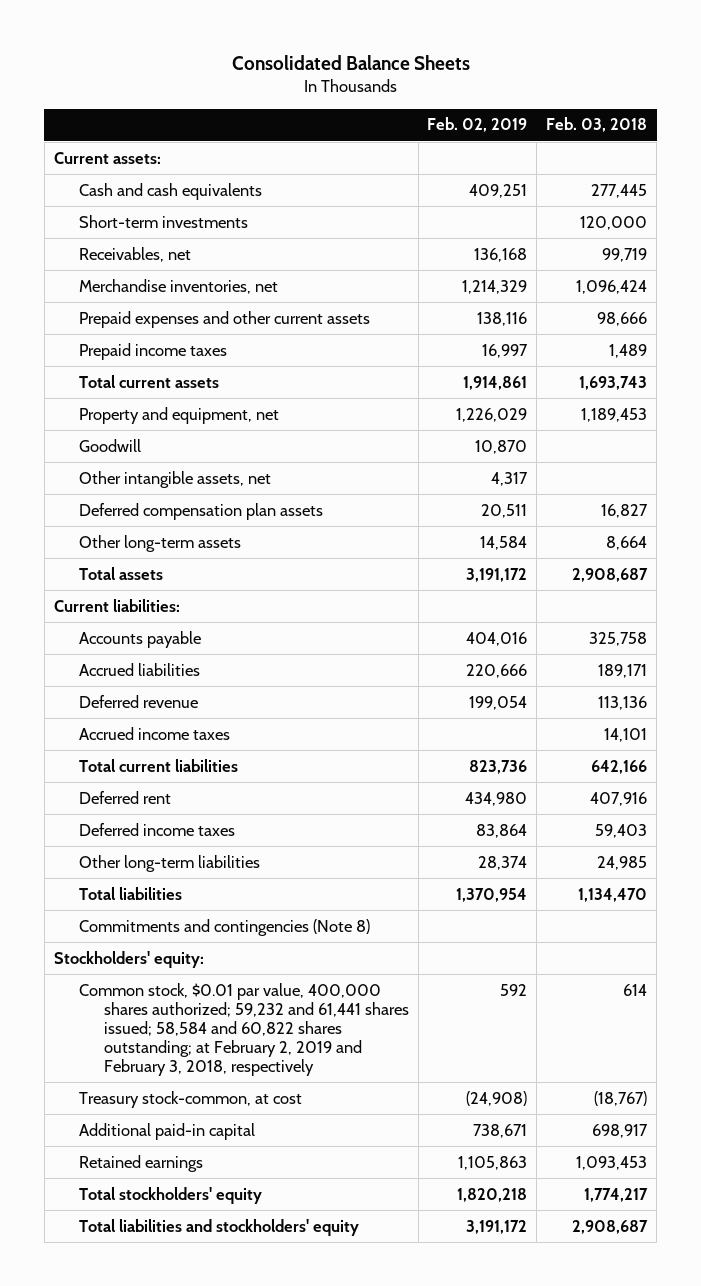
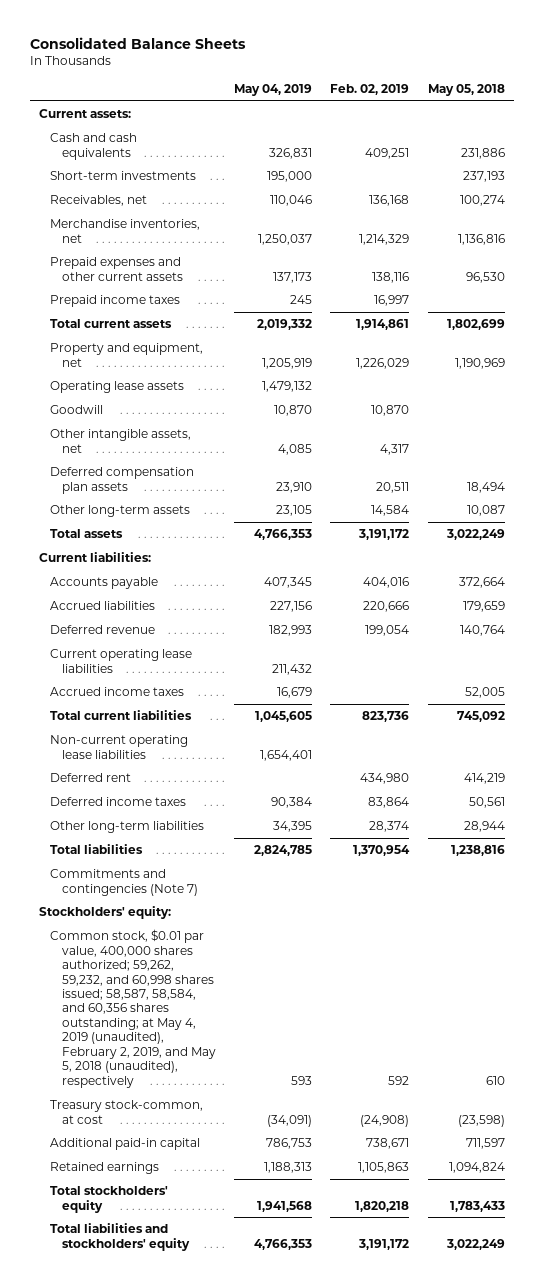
[546,117,648,133] Feb. 03, 2018 -> none
none -> [233,83,312,96] May 04, 2019
none -> [427,83,505,96] May 05, 2018
none -> [50,381,185,394] Operating lease assets
none -> [50,649,193,673] Current operating lease liabilities
none -> [50,735,189,759] Non-current operating lease liabilities
[78,918,370,936] Commitments and contingencies (Note 8) -> [50,869,198,896] Commitments and contingencies (Note 7)
[78,982,409,1077] Common stock, $0.01 par value, 400,000 shares authorized; 59,232 and 61,441 shares issued; 58,584 and 60,822 shares outstanding; at February 2, 2019 and February 3, 2018, respectively -> [50,929,216,1088] Common stock, $0.01 par value, 400,000 shares authorized; 59,262, 59,232, and 60,998 shares issued; 58,587, 58,584, and 60,356 shares outstanding; at May 4, 2019 (unaudited), February 2, 2019, and May 5, 2018 (unaudited), respectively

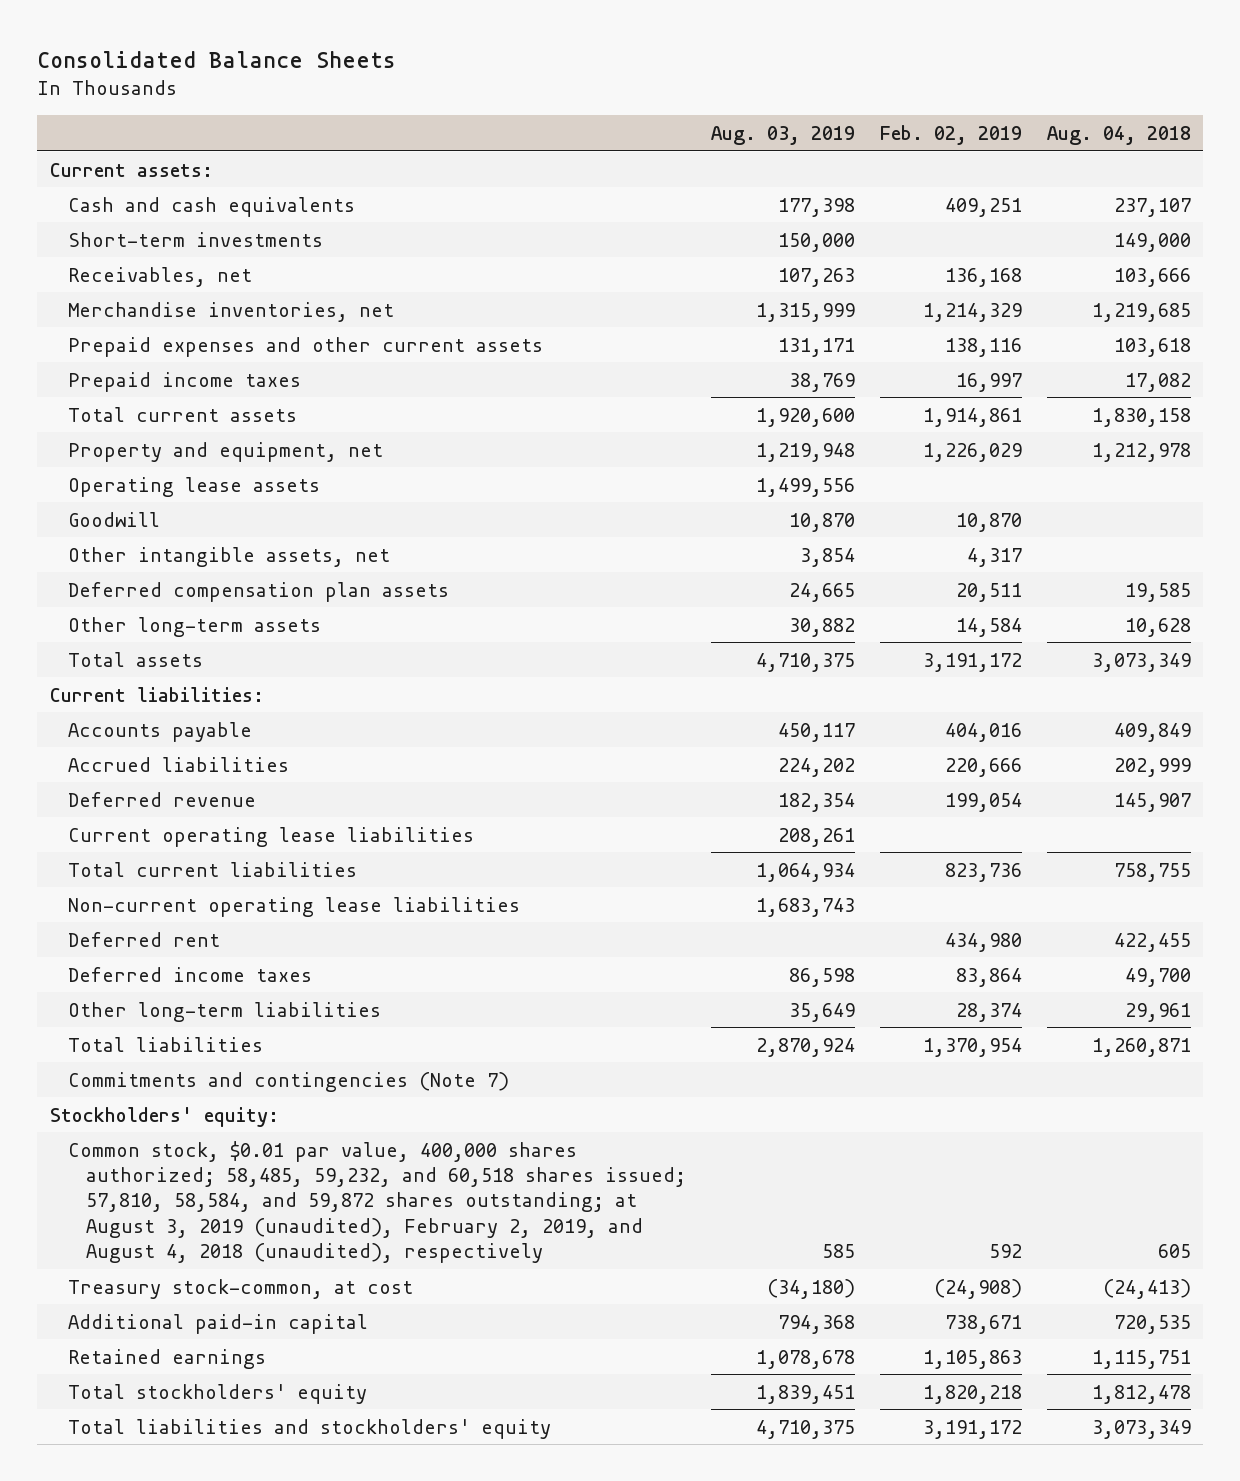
[233,83,312,96] May 04, 2019 -> none
[427,83,505,96] May 05, 2018 -> none
none -> [710,125,855,145] Aug. 03, 2019
none -> [1046,125,1191,145] Aug. 04, 2018
[50,687,185,697] Accrued income taxes -> none
[50,929,216,1088] Common stock, $0.01 par value, 400,000 shares authorized; 59,262, 59,232, and 60,998 shares issued; 58,587, 58,584, and 60,356 shares outstanding; at May 4, 2019 (unaudited), February 2, 2019, and May 5, 2018 (unaudited), respectively -> [67,1140,686,1263] Common stock, $0.01 par value, 400,000 shares authorized; 58,485, 59,232, and 60,518 shares issued; 57,810, 58,584, and 59,872 shares outstanding; at August 3, 2019 (unaudited), February 2, 2019, and August 4, 2018 (unaudited), respectively

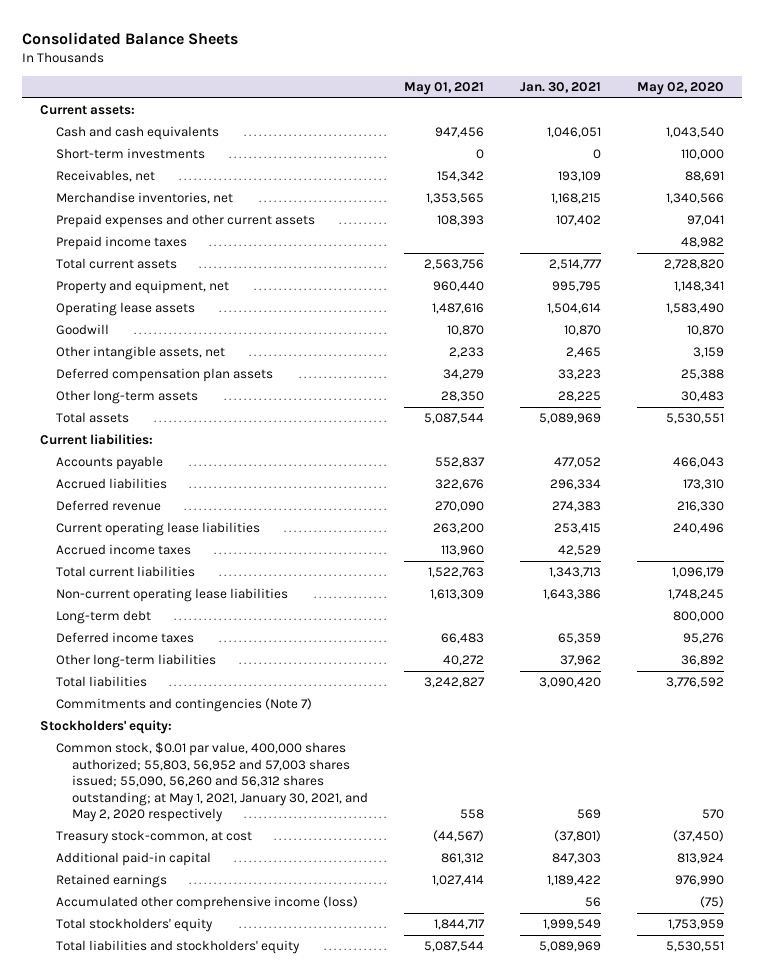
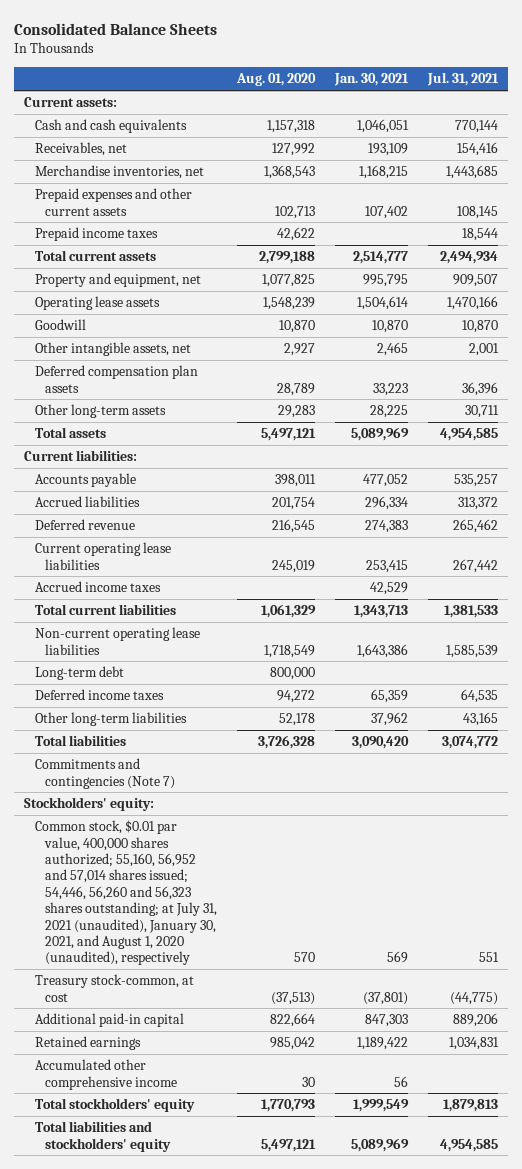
[403,82,484,96] May 01, 2021 -> none
[636,82,724,96] May 02, 2020 -> none
none -> [236,73,317,87] Aug. 01, 2020
none -> [427,72,500,87] Jul. 31, 2021
[55,148,205,160] Short-term investments -> none
[55,742,368,823] Common stock, $0.01 par value, 400,000 shares authorized; 55,803, 56,952 and 57,003 shares issued; 55,090, 56,260 and 56,312 shares outstanding; at May 1, 2021, January 30, 2021, and May 2, 2020 respectively -> [34,820,218,966] Common stock, $0.01 par value, 400,000 shares authorized; 55,160, 56,952 and 57,014 shares issued; 54,446, 56,260 and 56,323 shares outstanding; at July 31, 2021 (unaudited), January 30, 2021, and August 1, 2020 (unaudited), respectively
[55,896,358,911] Accumulated other comprehensive income (loss) -> [34,1059,178,1090] Accumulated other comprehensive income

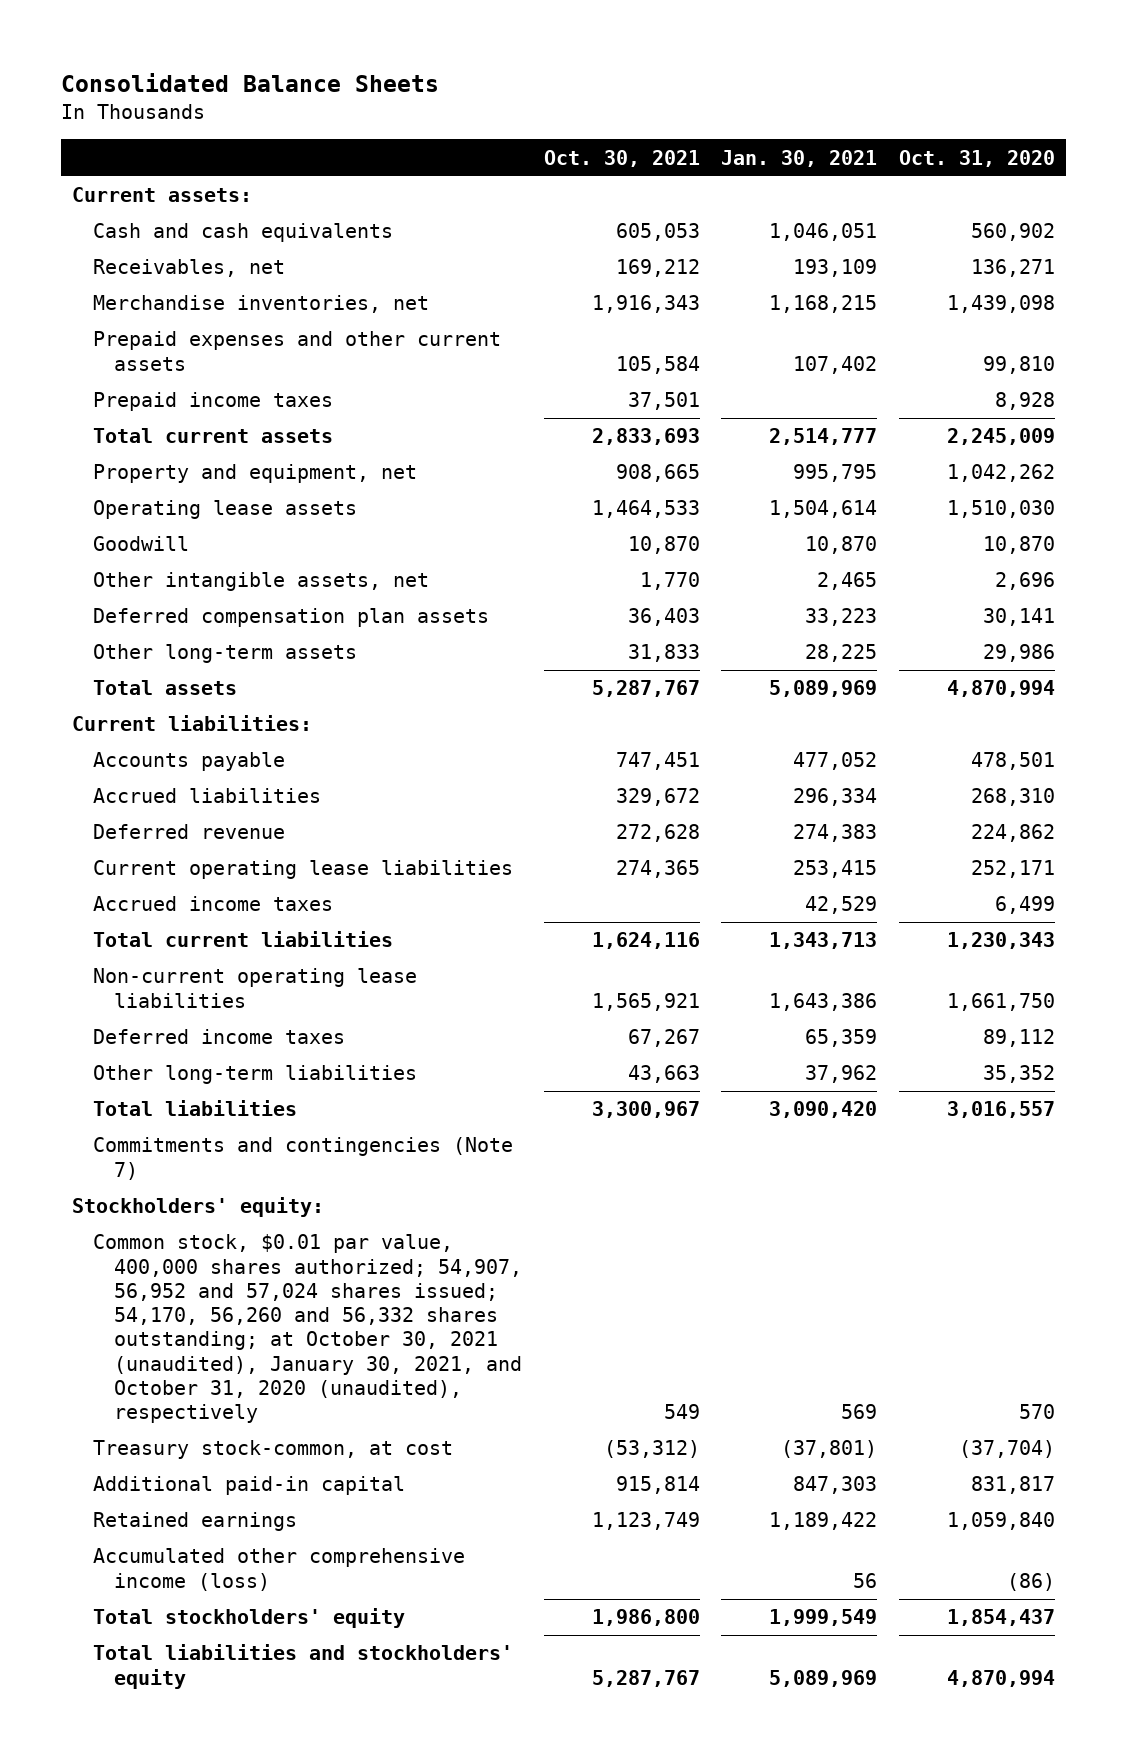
[236,73,317,87] Aug. 01, 2020 -> none
[427,72,500,87] Jul. 31, 2021 -> none
none -> [543,149,700,167] Oct. 30, 2021
none -> [899,149,1056,167] Oct. 31, 2020
[34,666,124,681] Long-term debt -> none
[34,820,218,966] Common stock, $0.01 par value, 400,000 shares authorized; 55,160, 56,952 and 57,014 shares issued; 54,446, 56,260 and 56,323 shares outstanding; at July 31, 2021 (unaudited), January 30, 2021, and August 1, 2020 (unaudited), respectively -> [92,1234,522,1424] Common stock, $0.01 par value, 400,000 shares authorized; 54,907, 56,952 and 57,024 shares issued; 54,170, 56,260 and 56,332 shares outstanding; at October 30, 2021 (unaudited), January 30, 2021, and October 31, 2020 (unaudited), respectively
[34,1059,178,1090] Accumulated other comprehensive income -> [92,1548,465,1591] Accumulated other comprehensive income (loss)

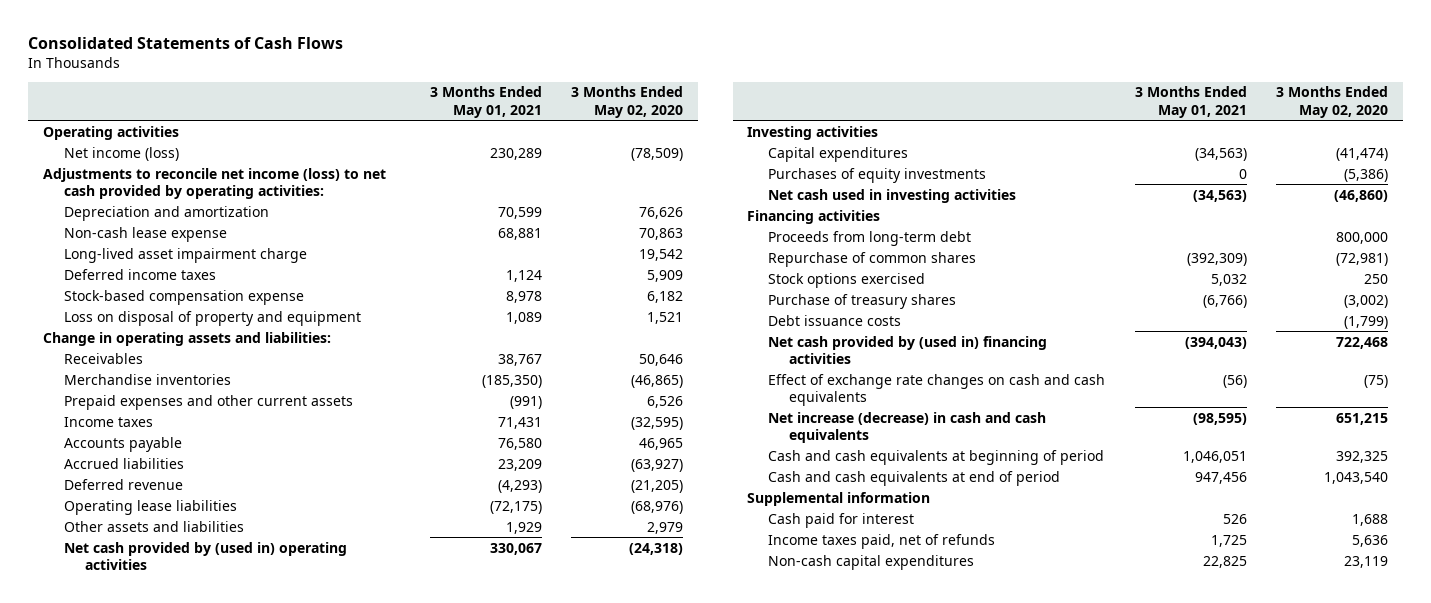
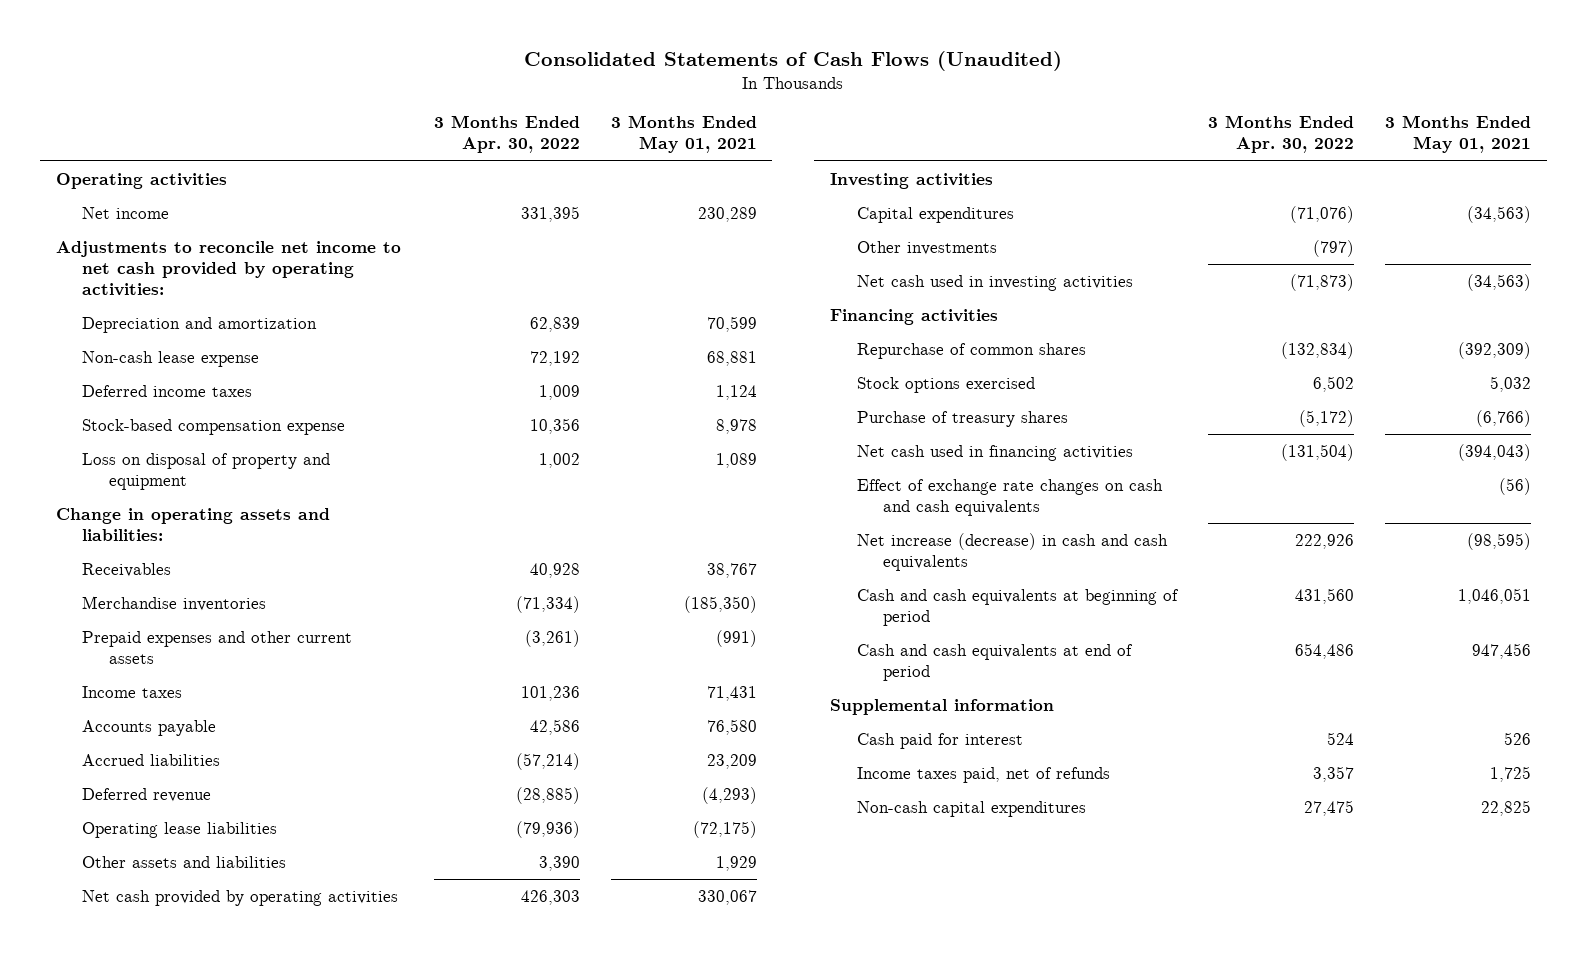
[28,37,344,50] Consolidated Statements of Cash Flows -> [524,51,1063,72] Consolidated Statements of Cash Flows (Unaudited)
[571,86,684,118] 3 Months Ended May 02, 2020 -> none
none -> [433,115,580,154] 3 Months Ended Apr. 30, 2022
[63,146,179,161] Net income (loss) -> [82,206,170,219] Net income
[42,167,386,199] Adjustments to reconcile net income (loss) to net cash provided by operating activities: -> [55,240,401,297] Adjustments to reconcile net income to net cash provided by operating activities:
[63,247,307,263] Long-lived asset impairment charge -> none
[63,541,347,570] Net cash provided by (used in) operating activities -> [82,889,399,906] Net cash provided by operating activities
[768,167,987,183] Purchases of equity investments -> none
none -> [856,240,997,255] Other investments
[768,230,972,246] Proceeds from long-term debt -> none
[768,314,902,326] Debt issuance costs -> none
[768,335,1048,364] Net cash provided by (used in) financing activities -> [856,444,1133,461] Net cash used in financing activities

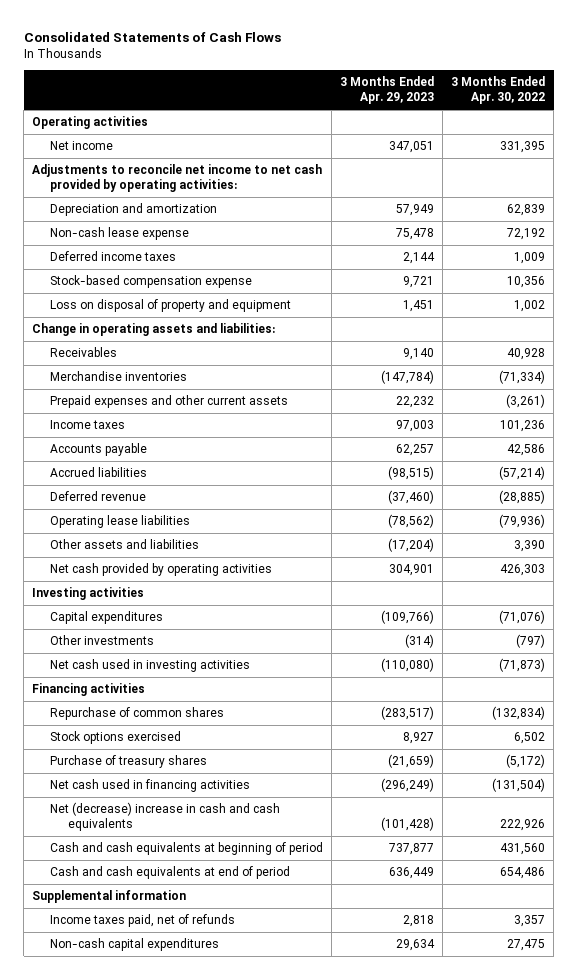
[524,51,1063,72] Consolidated Statements of Cash Flows (Unaudited) -> [23,32,281,43] Consolidated Statements of Cash Flows
[610,115,757,154] 3 Months Ended May 01, 2021 -> none
none -> [340,76,435,105] 3 Months Ended Apr. 29, 2023
[856,478,1163,516] Effect of exchange rate changes on cash and cash equivalents -> none
[856,532,1168,571] Net increase (decrease) in cash and cash equivalents -> [50,802,281,831] Net (decrease) increase in cash and cash equivalents
[856,732,1023,749] Cash paid for interest -> none

